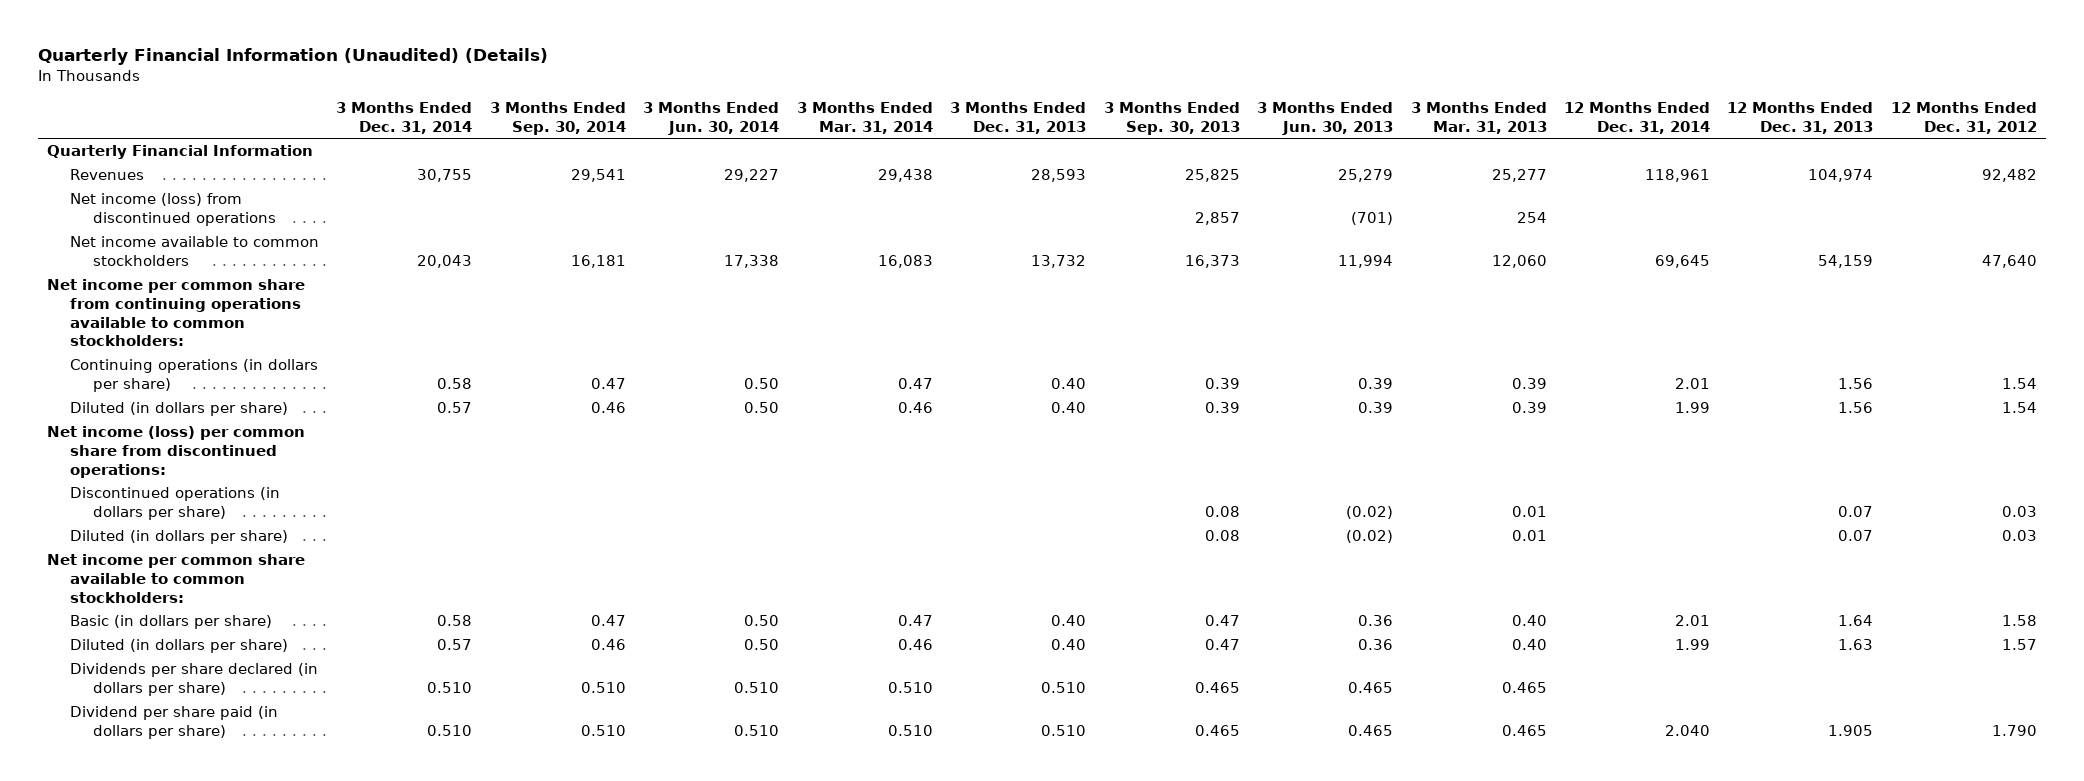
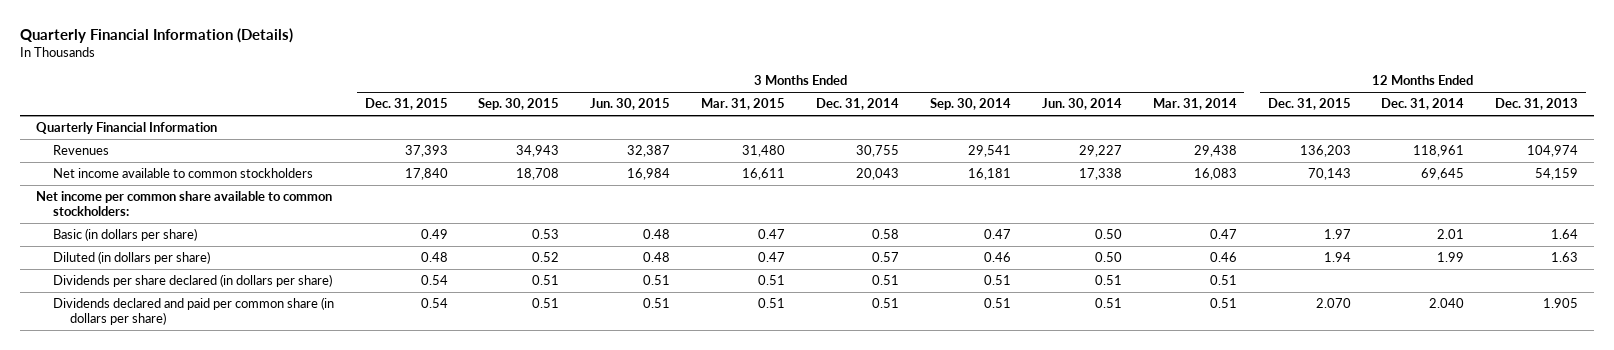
[37,47,548,65] Quarterly Financial Information (Unaudited) (Details) -> [20,27,294,43] Quarterly Financial Information (Details)
[950,101,1087,134] 3 Months Ended Dec. 31, 2013 -> none
[1103,101,1240,135] 3 Months Ended Sep. 30, 2013 -> none
[1257,101,1394,135] 3 Months Ended Jun. 30, 2013 -> none
[1410,101,1547,134] 3 Months Ended Mar. 31, 2013 -> none
[1890,101,2037,134] 12 Months Ended Dec. 31, 2012 -> none
none -> [364,98,448,111] Dec. 31, 2015
none -> [478,98,560,111] Sep. 30, 2015
none -> [590,98,671,111] Jun. 30, 2015
none -> [701,98,786,111] Mar. 31, 2015
none -> [1267,98,1351,111] Dec. 31, 2015
[69,193,276,227] Net income (loss) from discontinued operations -> none
[46,279,305,347] Net income per common share from continuing operations available to common stockholders: -> none
[69,359,318,393] Continuing operations (in dollars per share) -> none
[69,402,288,417] Diluted (in dollars per share) -> none
[46,426,305,478] Net income (loss) per common share from discontinued operations: -> none
[69,487,280,521] Discontinued operations (in dollars per share) -> none
[69,530,288,545] Diluted (in dollars per share) -> none
[427,682,473,694] 0.510 -> [872,274,900,285] 0.51
[580,682,626,694] 0.510 -> [983,274,1011,285] 0.51
[734,682,780,694] 0.510 -> [1094,274,1122,285] 0.51
[887,682,933,694] 0.510 -> [1209,274,1237,285] 0.51
[69,706,278,740] Dividend per share paid (in dollars per share) -> [52,296,334,326] Dividends declared and paid per common share (in dollars per share)
[427,725,473,737] 0.510 -> [872,297,900,308] 0.51
[580,725,626,737] 0.510 -> [983,297,1011,308] 0.51
[734,725,780,737] 0.510 -> [1094,297,1122,308] 0.51
[887,725,933,737] 0.510 -> [1209,297,1237,308] 0.51

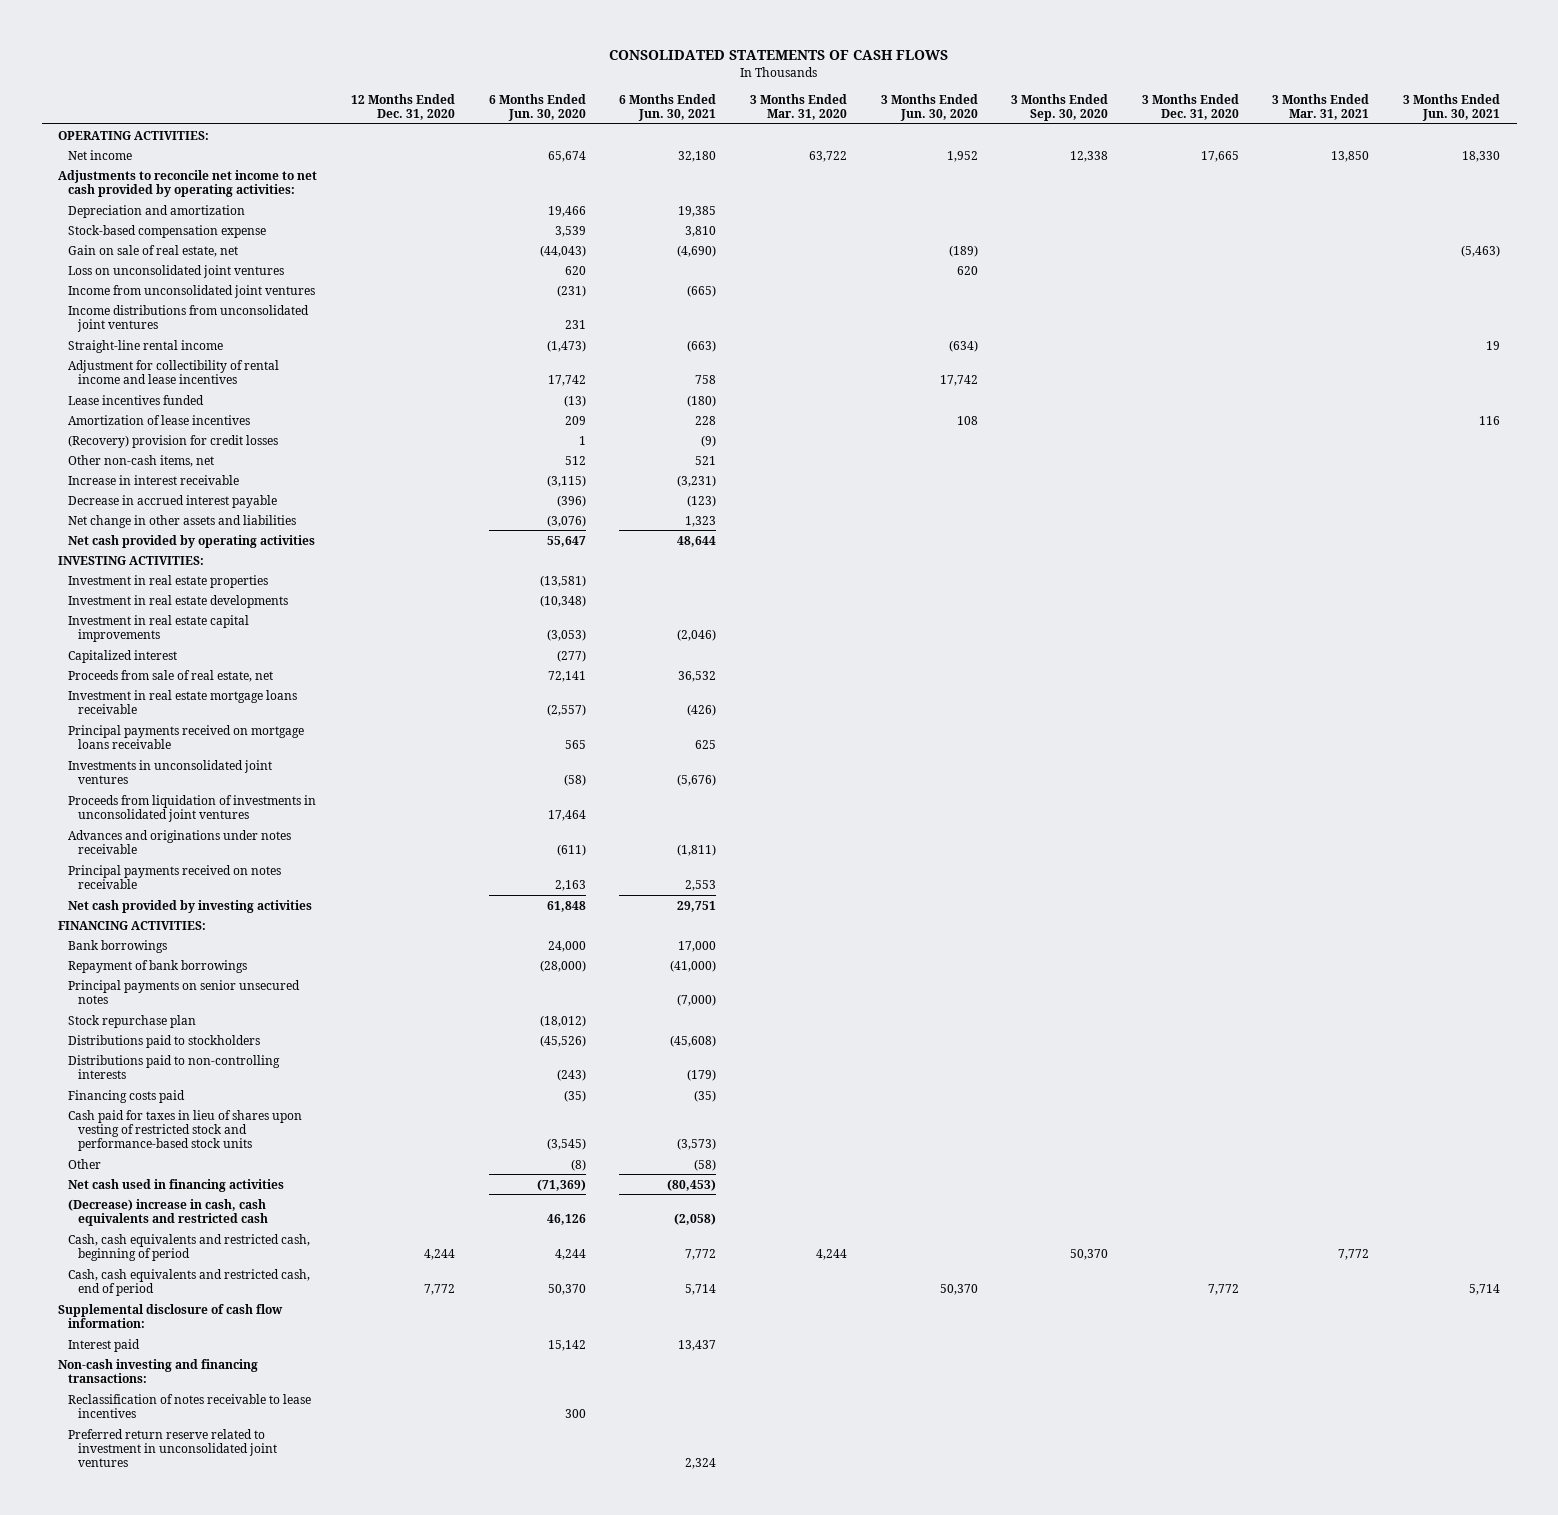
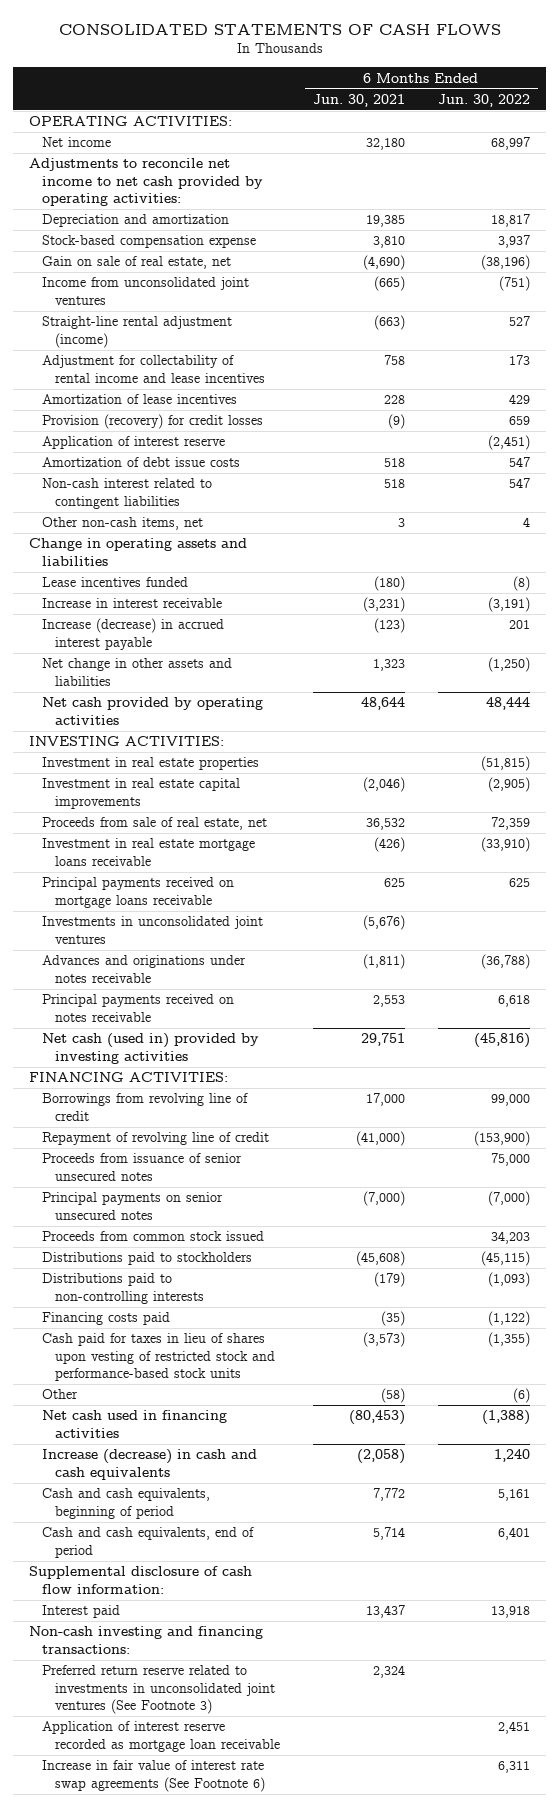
[350,93,455,120] 12 Months Ended Dec. 31, 2020 -> none
[488,93,586,121] 6 Months Ended Jun. 30, 2020 -> none
[749,93,847,120] 3 Months Ended Mar. 31, 2020 -> none
[880,93,978,121] 3 Months Ended Jun. 30, 2020 -> none
[1011,93,1109,121] 3 Months Ended Sep. 30, 2020 -> none
[1141,93,1239,120] 3 Months Ended Dec. 31, 2020 -> none
[1272,93,1370,120] 3 Months Ended Mar. 31, 2021 -> none
[1403,93,1501,121] 3 Months Ended Jun. 30, 2021 -> none
none -> [437,93,530,107] Jun. 30, 2022
[68,264,285,278] Loss on unconsolidated joint ventures -> none
[68,304,310,332] Income distributions from unconsolidated joint ventures -> none
[68,339,224,353] Straight-line rental income -> [42,316,233,348] Straight-line rental adjustment (income)
[68,359,280,384] Adjustment for collectibility of rental income and lease incentives -> [42,355,265,383] Adjustment for collectability of rental income and lease incentives
[68,434,279,448] (Recovery) provision for credit losses -> [42,414,264,430] Provision (recovery) for credit losses
none -> [42,436,226,450] Application of interest reserve
none -> [42,457,241,468] Amortization of debt issue costs
none -> [42,478,213,509] Non-cash interest related to contingent liabilities
[695,455,717,465] 521 -> [397,518,405,528] 3
none -> [29,538,248,566] Change in operating assets and liabilities
[68,394,205,405] Lease incentives funded -> [42,577,189,588] Lease incentives funded
[68,494,278,508] Decrease in accrued interest payable -> [42,618,225,650] Increase (decrease) in accrued interest payable
[68,594,289,608] Investment in real estate developments -> none
[68,649,178,663] Capitalized interest -> none
[68,794,317,822] Proceeds from liquidation of investments in unconsolidated joint ventures -> none
[68,899,313,913] Net cash provided by investing activities -> [42,1033,260,1064] Net cash (used in) provided by investing activities
[68,939,168,953] Bank borrowings -> [42,1093,249,1121] Borrowings from revolving line of credit
[68,959,248,973] Repayment of bank borrowings -> [42,1132,270,1146] Repayment of revolving line of credit
none -> [42,1153,243,1181] Proceeds from issuance of senior unsecured notes
[68,1014,197,1028] Stock repurchase plan -> none
none -> [42,1231,265,1242] Proceeds from common stock issued
[68,1198,268,1226] (Decrease) increase in cash, cash equivalents and restricted cash -> [42,1449,258,1480] Increase (decrease) in cash and cash equivalents
[68,1233,311,1261] Cash, cash equivalents and restricted cash, beginning of period -> [42,1488,211,1519] Cash and cash equivalents, beginning of period
[68,1268,311,1296] Cash, cash equivalents and restricted cash, end of period -> [42,1527,255,1558] Cash and cash equivalents, end of period
[68,1393,312,1418] Reclassification of notes receivable to lease incentives -> none
[68,1428,277,1468] Preferred return reserve related to investment in unconsolidated joint ventures -> [42,1665,275,1715] Preferred return reserve related to investments in unconsolidated joint ventures (See Footnote 3)
none -> [42,1721,280,1752] Application of interest reserve recorded as mortgage loan receivable
none -> [42,1760,265,1792] Increase in fair value of interest rate swap agreements (See Footnote 6)

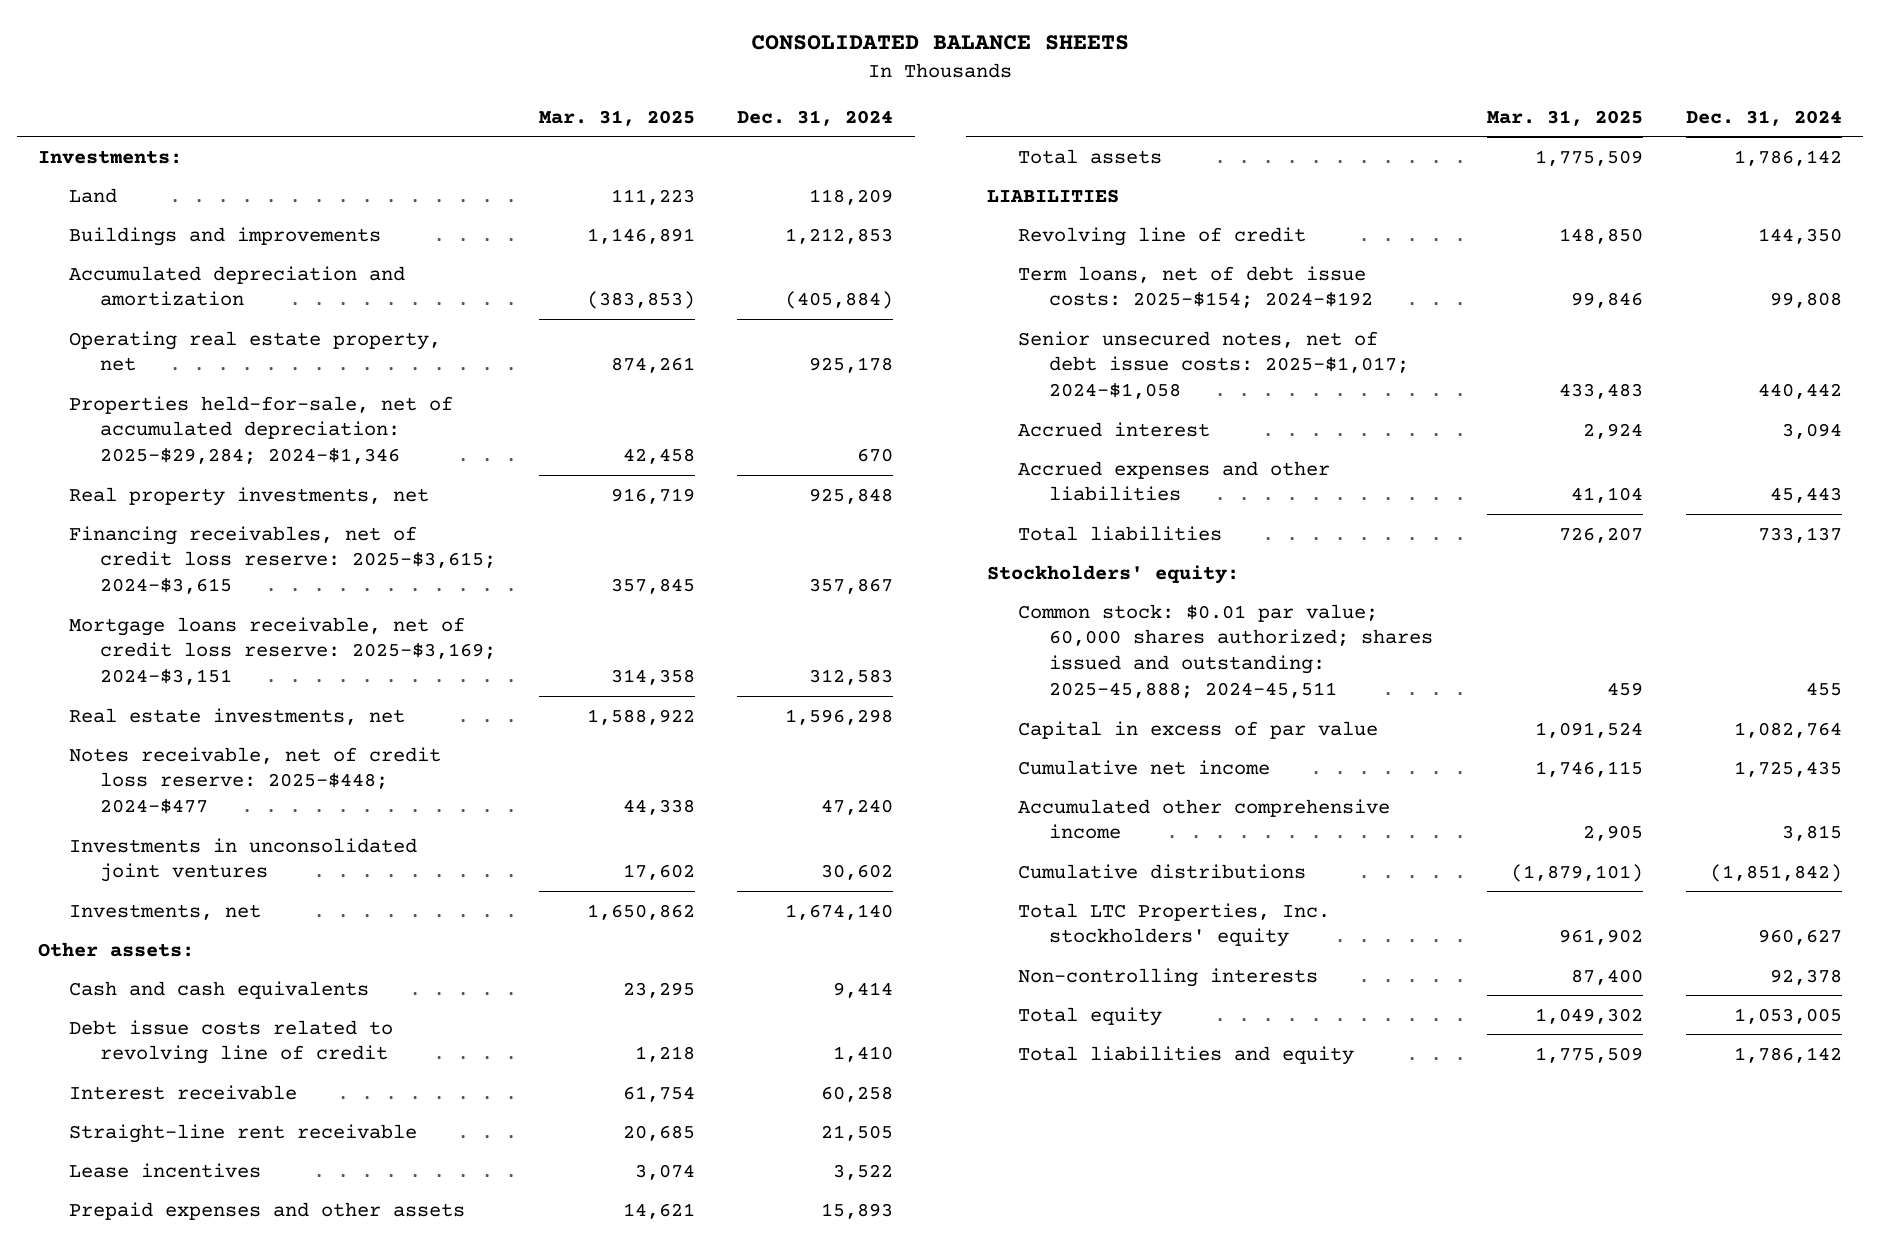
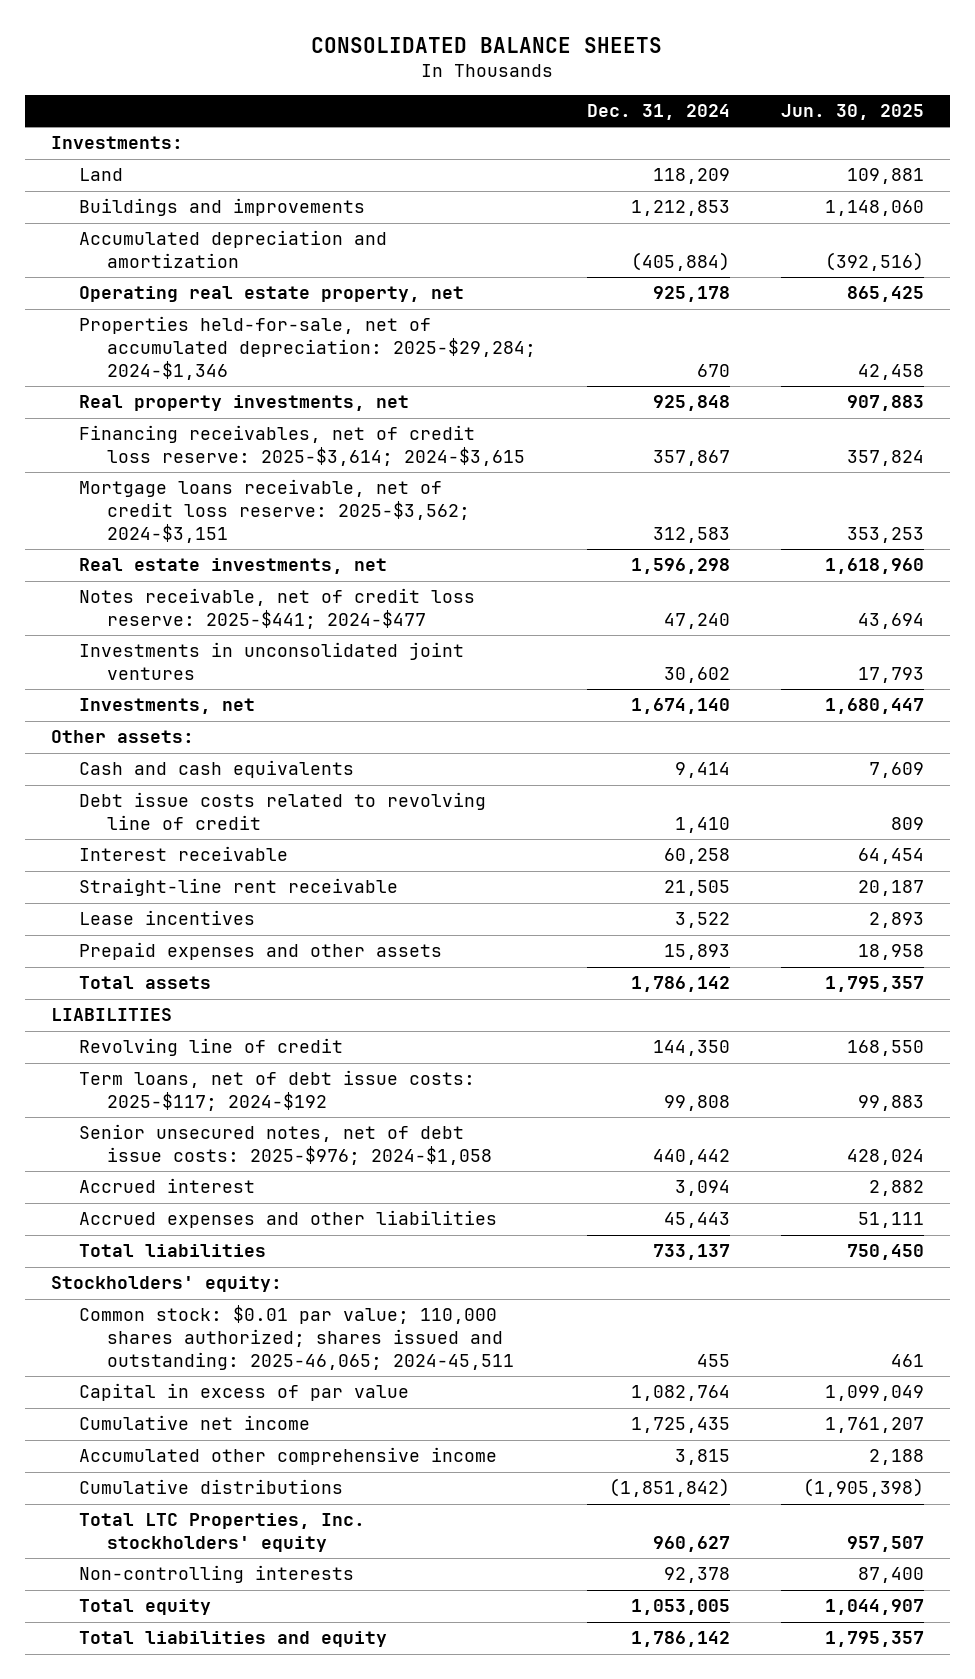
[538,109,695,126] Mar. 31, 2025 -> none
none -> [781,104,925,121] Jun. 30, 2025
[69,525,497,595] Financing receivables, net of credit loss reserve: 2025-$3,615; 2024-$3,615 -> [78,425,525,467] Financing receivables, net of credit loss reserve: 2025-$3,614; 2024-$3,615
[69,616,497,686] Mortgage loans receivable, net of credit loss reserve: 2025-$3,169; 2024-$3,151 -> [78,479,470,544] Mortgage loans receivable, net of credit loss reserve: 2025-$3,562; 2024-$3,151
[69,746,442,815] Notes receivable, net of credit loss reserve: 2025-$448; 2024-$477 -> [78,588,475,630] Notes receivable, net of credit loss reserve: 2025-$441; 2024-$477
[1017,265,1373,309] Term loans, net of debt issue costs: 2025-$154; 2024-$192 -> [78,1070,475,1112] Term loans, net of debt issue costs: 2025-$117; 2024-$192
[1017,330,1409,400] Senior unsecured notes, net of debt issue costs: 2025-$1,017; 2024-$1,058 -> [78,1124,492,1166] Senior unsecured notes, net of debt issue costs: 2025-$976; 2024-$1,058
[1017,603,1433,699] Common stock: $0.01 par value; 60,000 shares authorized; shares issued and outstanding: 2025-45,888; 2024-45,511 -> [78,1305,514,1371] Common stock: $0.01 par value; 110,000 shares authorized; shares issued and outstanding: 2025-46,065; 2024-45,511

